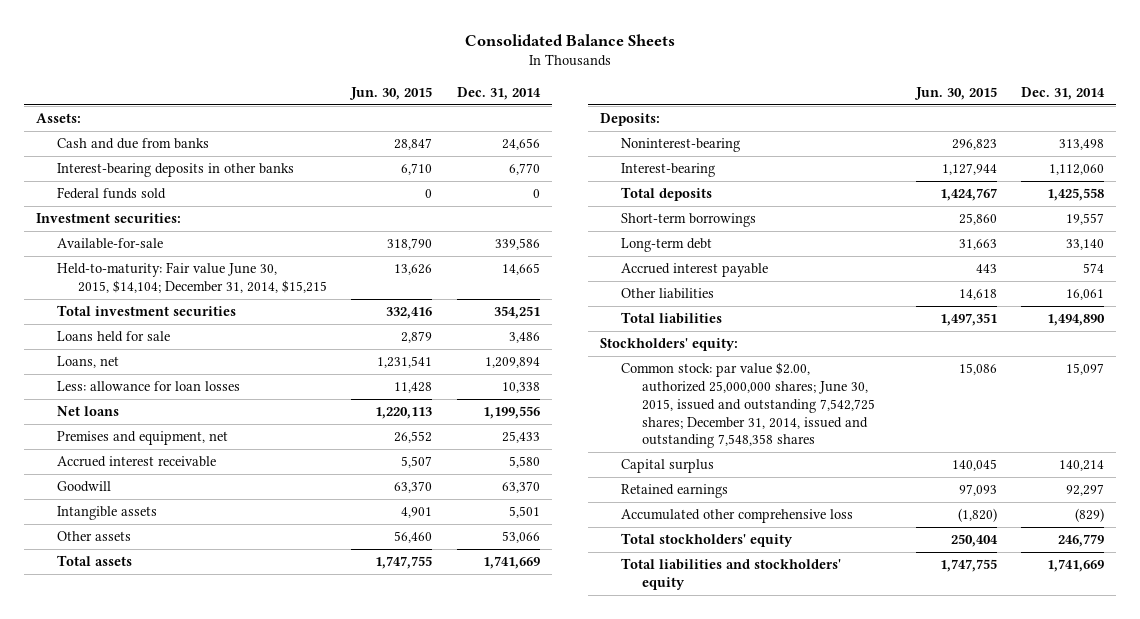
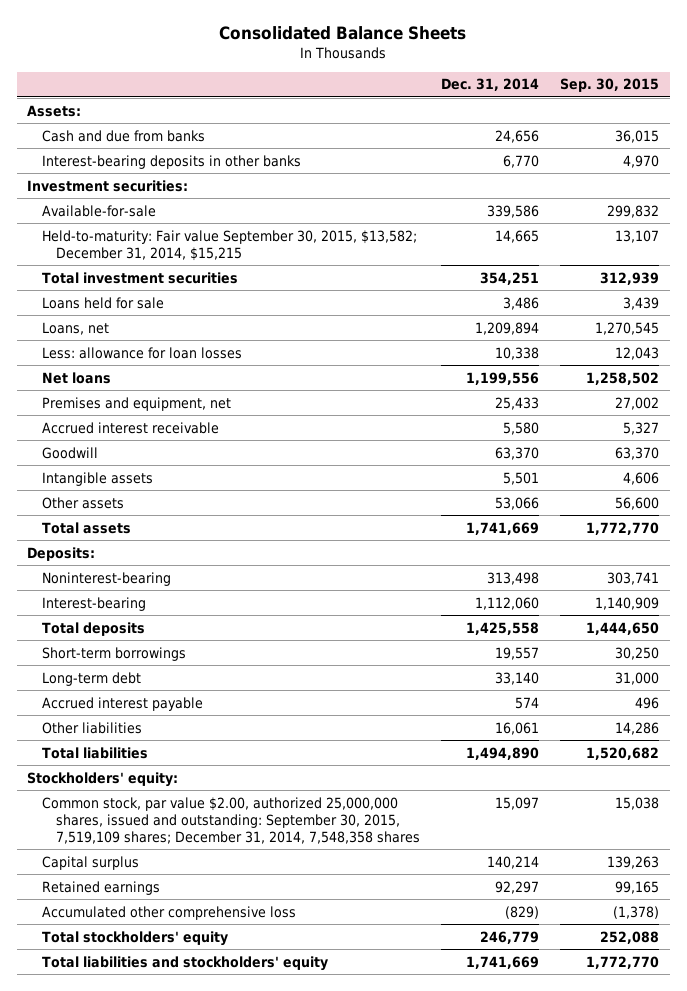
[349,86,433,100] Jun. 30, 2015 -> none
none -> [560,78,660,93] Sep. 30, 2015
[56,187,166,200] Federal funds sold -> none
[56,262,327,293] Held-to-maturity: Fair value June 30, 2015, $14,104; December 31, 2014, $15,215 -> [41,229,417,261] Held-to-maturity: Fair value September 30, 2015, $13,582; December 31, 2014, $15,215
[621,362,875,449] Common stock: par value $2.00, authorized 25,000,000 shares; June 30, 2015, issued and outstanding 7,542,725 shares; December 31, 2014, issued and outstanding 7,548,358 shares -> [41,796,420,845] Common stock, par value $2.00, authorized 25,000,000 shares, issued and outstanding: September 30, 2015, 7,519,109 shares; December 31, 2014, 7,548,358 shares

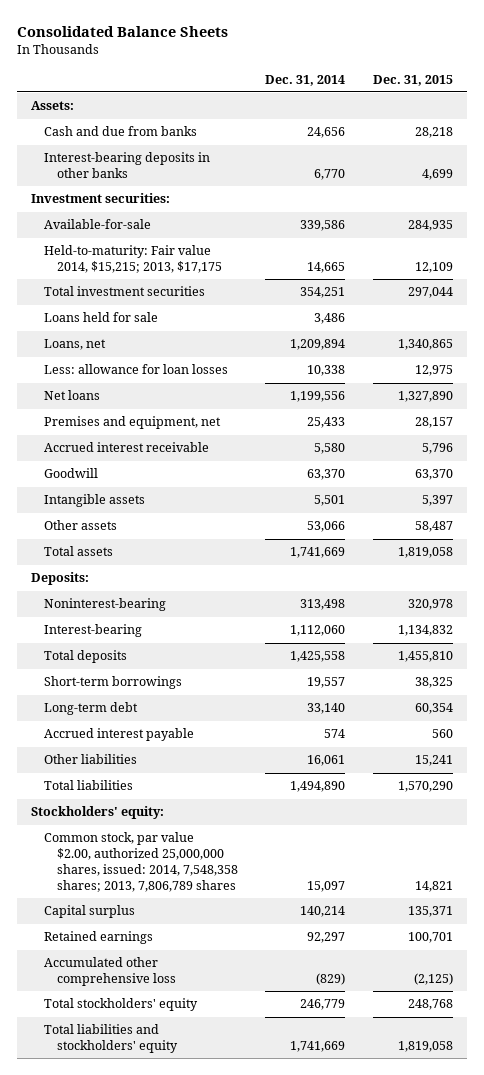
[560,78,660,93] Sep. 30, 2015 -> none
none -> [372,74,453,86] Dec. 31, 2015
[41,229,417,261] Held-to-maturity: Fair value September 30, 2015, $13,582; December 31, 2014, $15,215 -> [43,245,222,274] Held-to-maturity: Fair value 2014, $15,215; 2013, $17,175
[41,796,420,845] Common stock, par value $2.00, authorized 25,000,000 shares, issued and outstanding: September 30, 2015, 7,519,109 shares; December 31, 2014, 7,548,358 shares -> [43,832,238,892] Common stock, par value $2.00, authorized 25,000,000 shares, issued: 2014, 7,548,358 shares; 2013, 7,806,789 shares

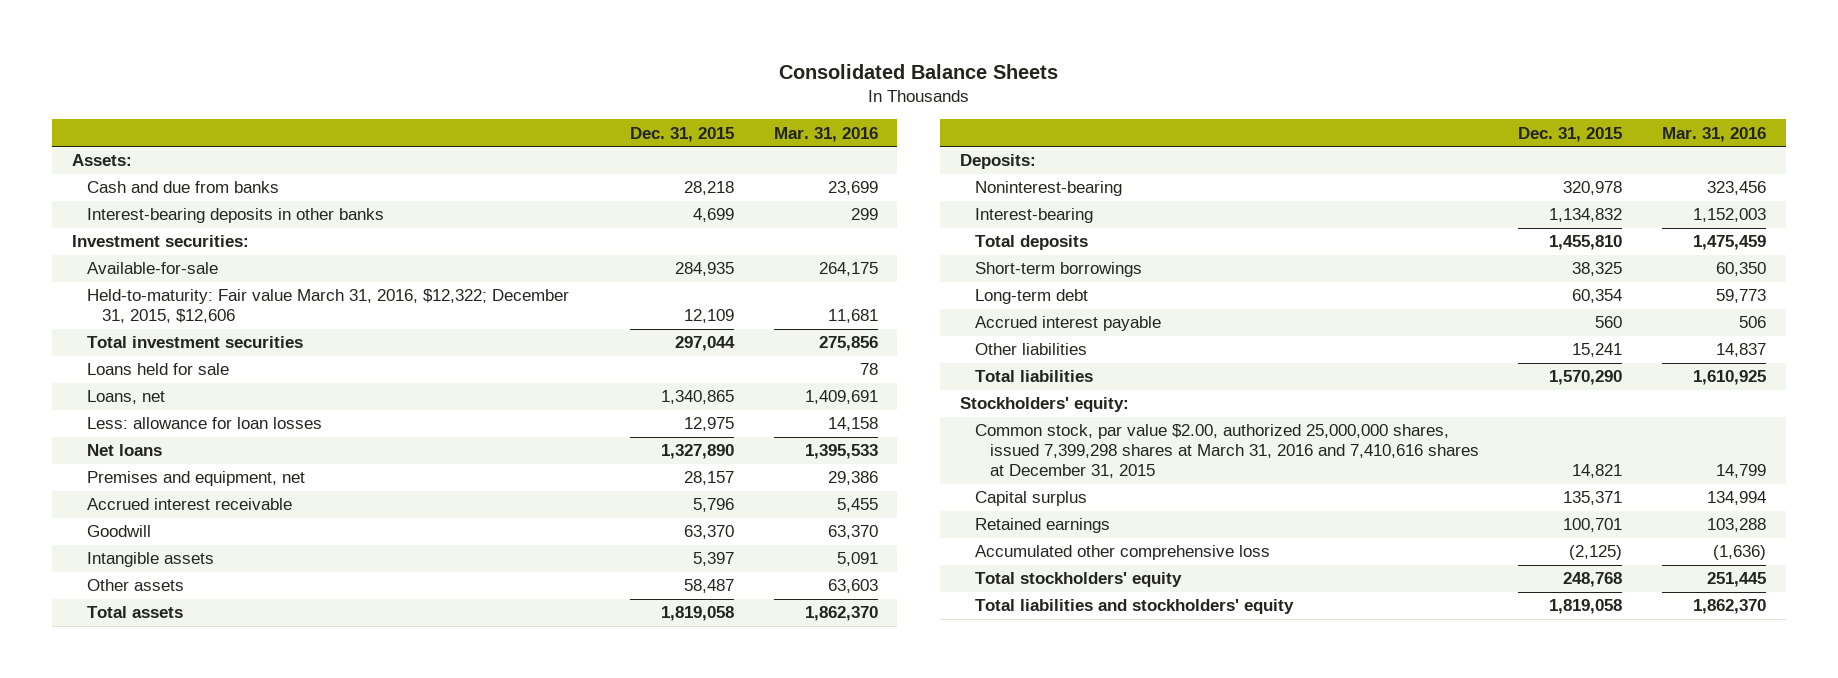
[265,74,346,86] Dec. 31, 2014 -> none
none -> [773,126,878,142] Mar. 31, 2016
[43,245,222,274] Held-to-maturity: Fair value 2014, $15,215; 2013, $17,175 -> [86,289,569,324] Held-to-maturity: Fair value March 31, 2016, $12,322; December 31, 2015, $12,606
[43,832,238,892] Common stock, par value $2.00, authorized 25,000,000 shares, issued: 2014, 7,548,358 shares; 2013, 7,806,789 shares -> [975,424,1479,479] Common stock, par value $2.00, authorized 25,000,000 shares, issued 7,399,298 shares at March 31, 2016 and 7,410,616 shares at December 31, 2015

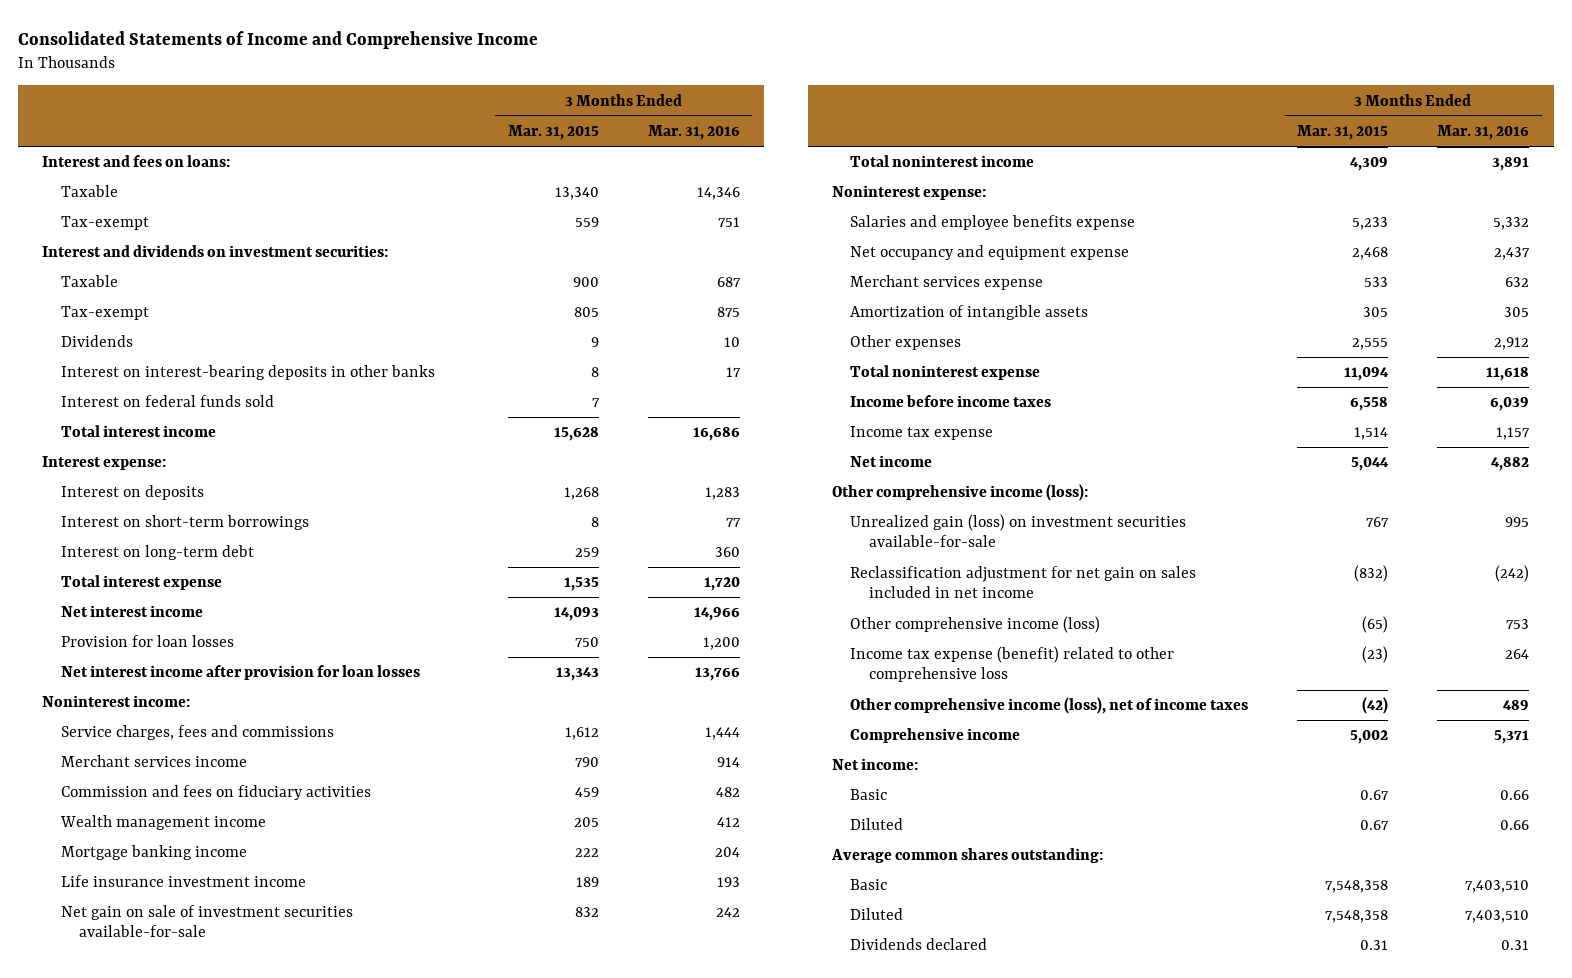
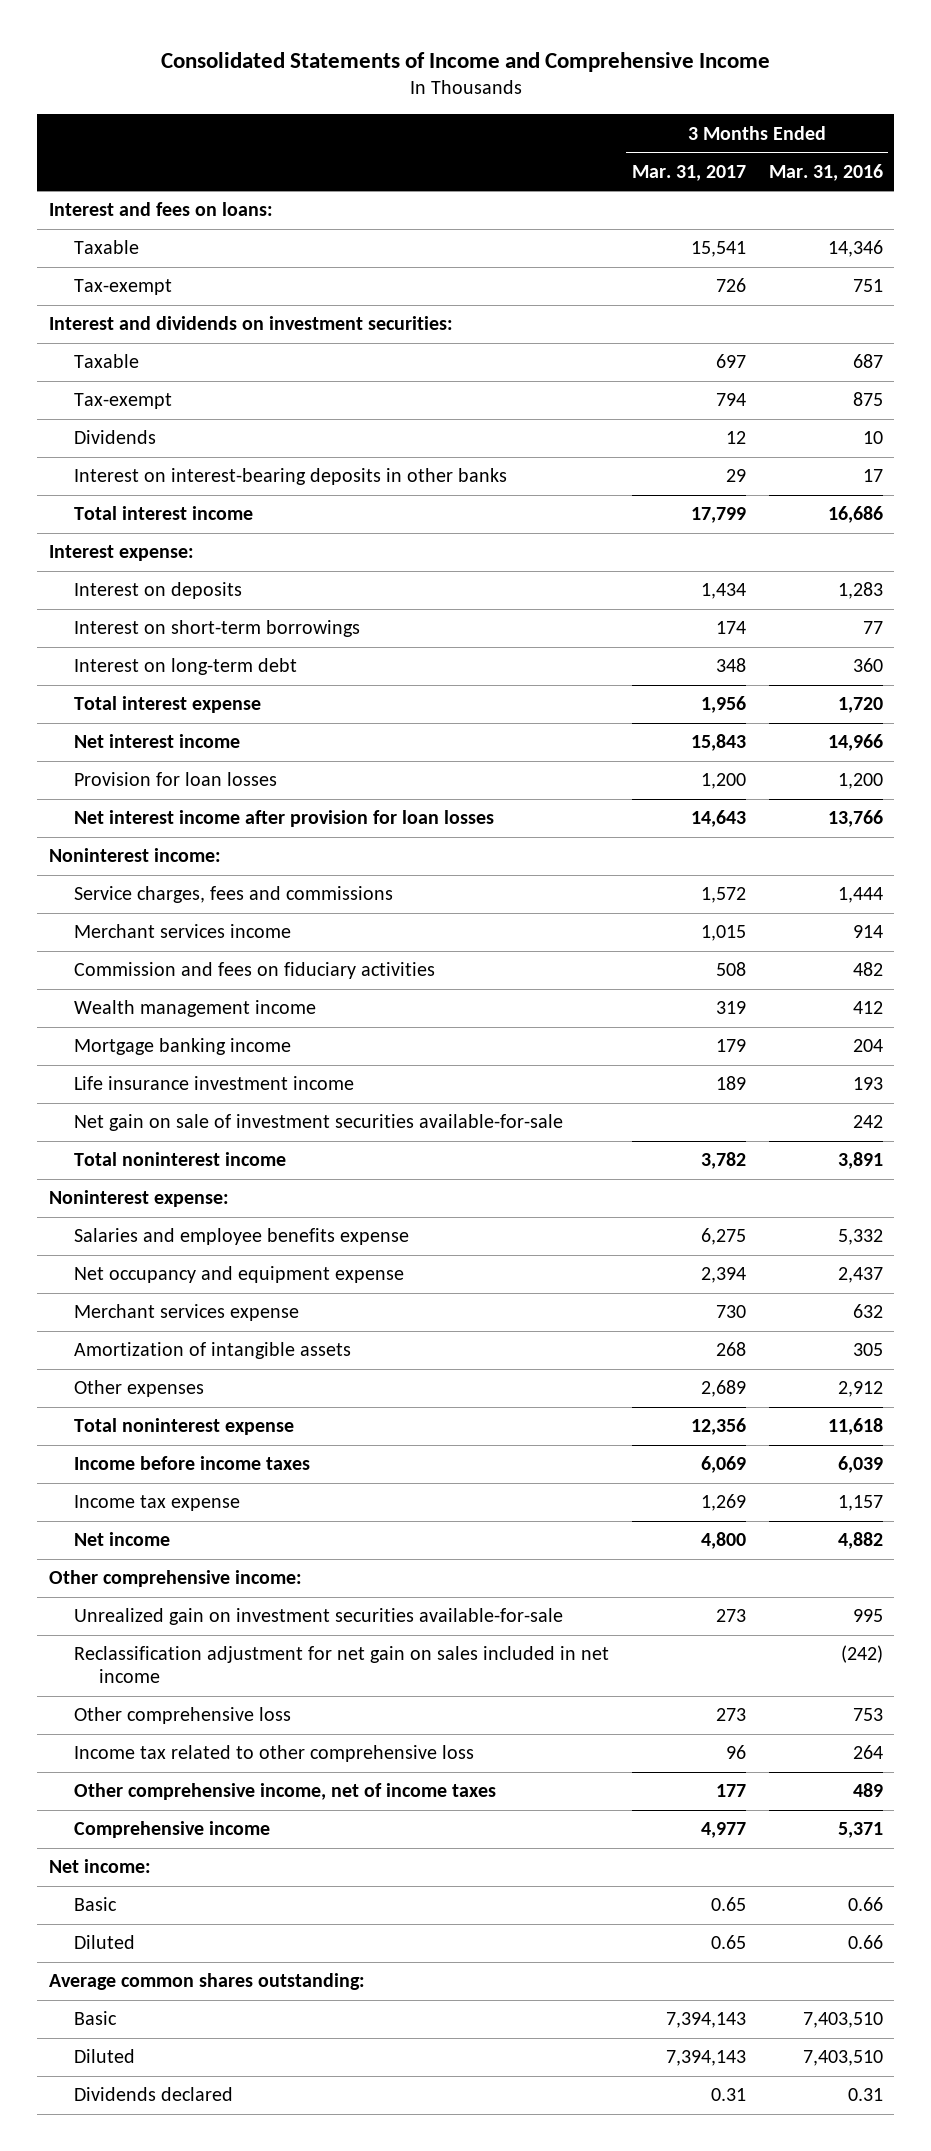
[507,125,599,141] Mar. 31, 2015 -> none
none -> [631,164,746,181] Mar. 31, 2017
[60,395,274,408] Interest on federal funds sold -> none
[832,484,1089,502] Other comprehensive income (loss): -> [48,1570,302,1588] Other comprehensive income:
[850,514,1187,548] Unrealized gain (loss) on investment securities available-for-sale -> [73,1608,563,1626] Unrealized gain on investment securities available-for-sale
[850,616,1101,634] Other comprehensive income (loss) -> [73,1707,291,1725] Other comprehensive loss
[850,646,1175,683] Income tax expense (benefit) related to other comprehensive loss -> [73,1745,474,1763] Income tax related to other comprehensive loss
[850,697,1249,715] Other comprehensive income (loss), net of income taxes -> [73,1783,496,1801] Other comprehensive income, net of income taxes

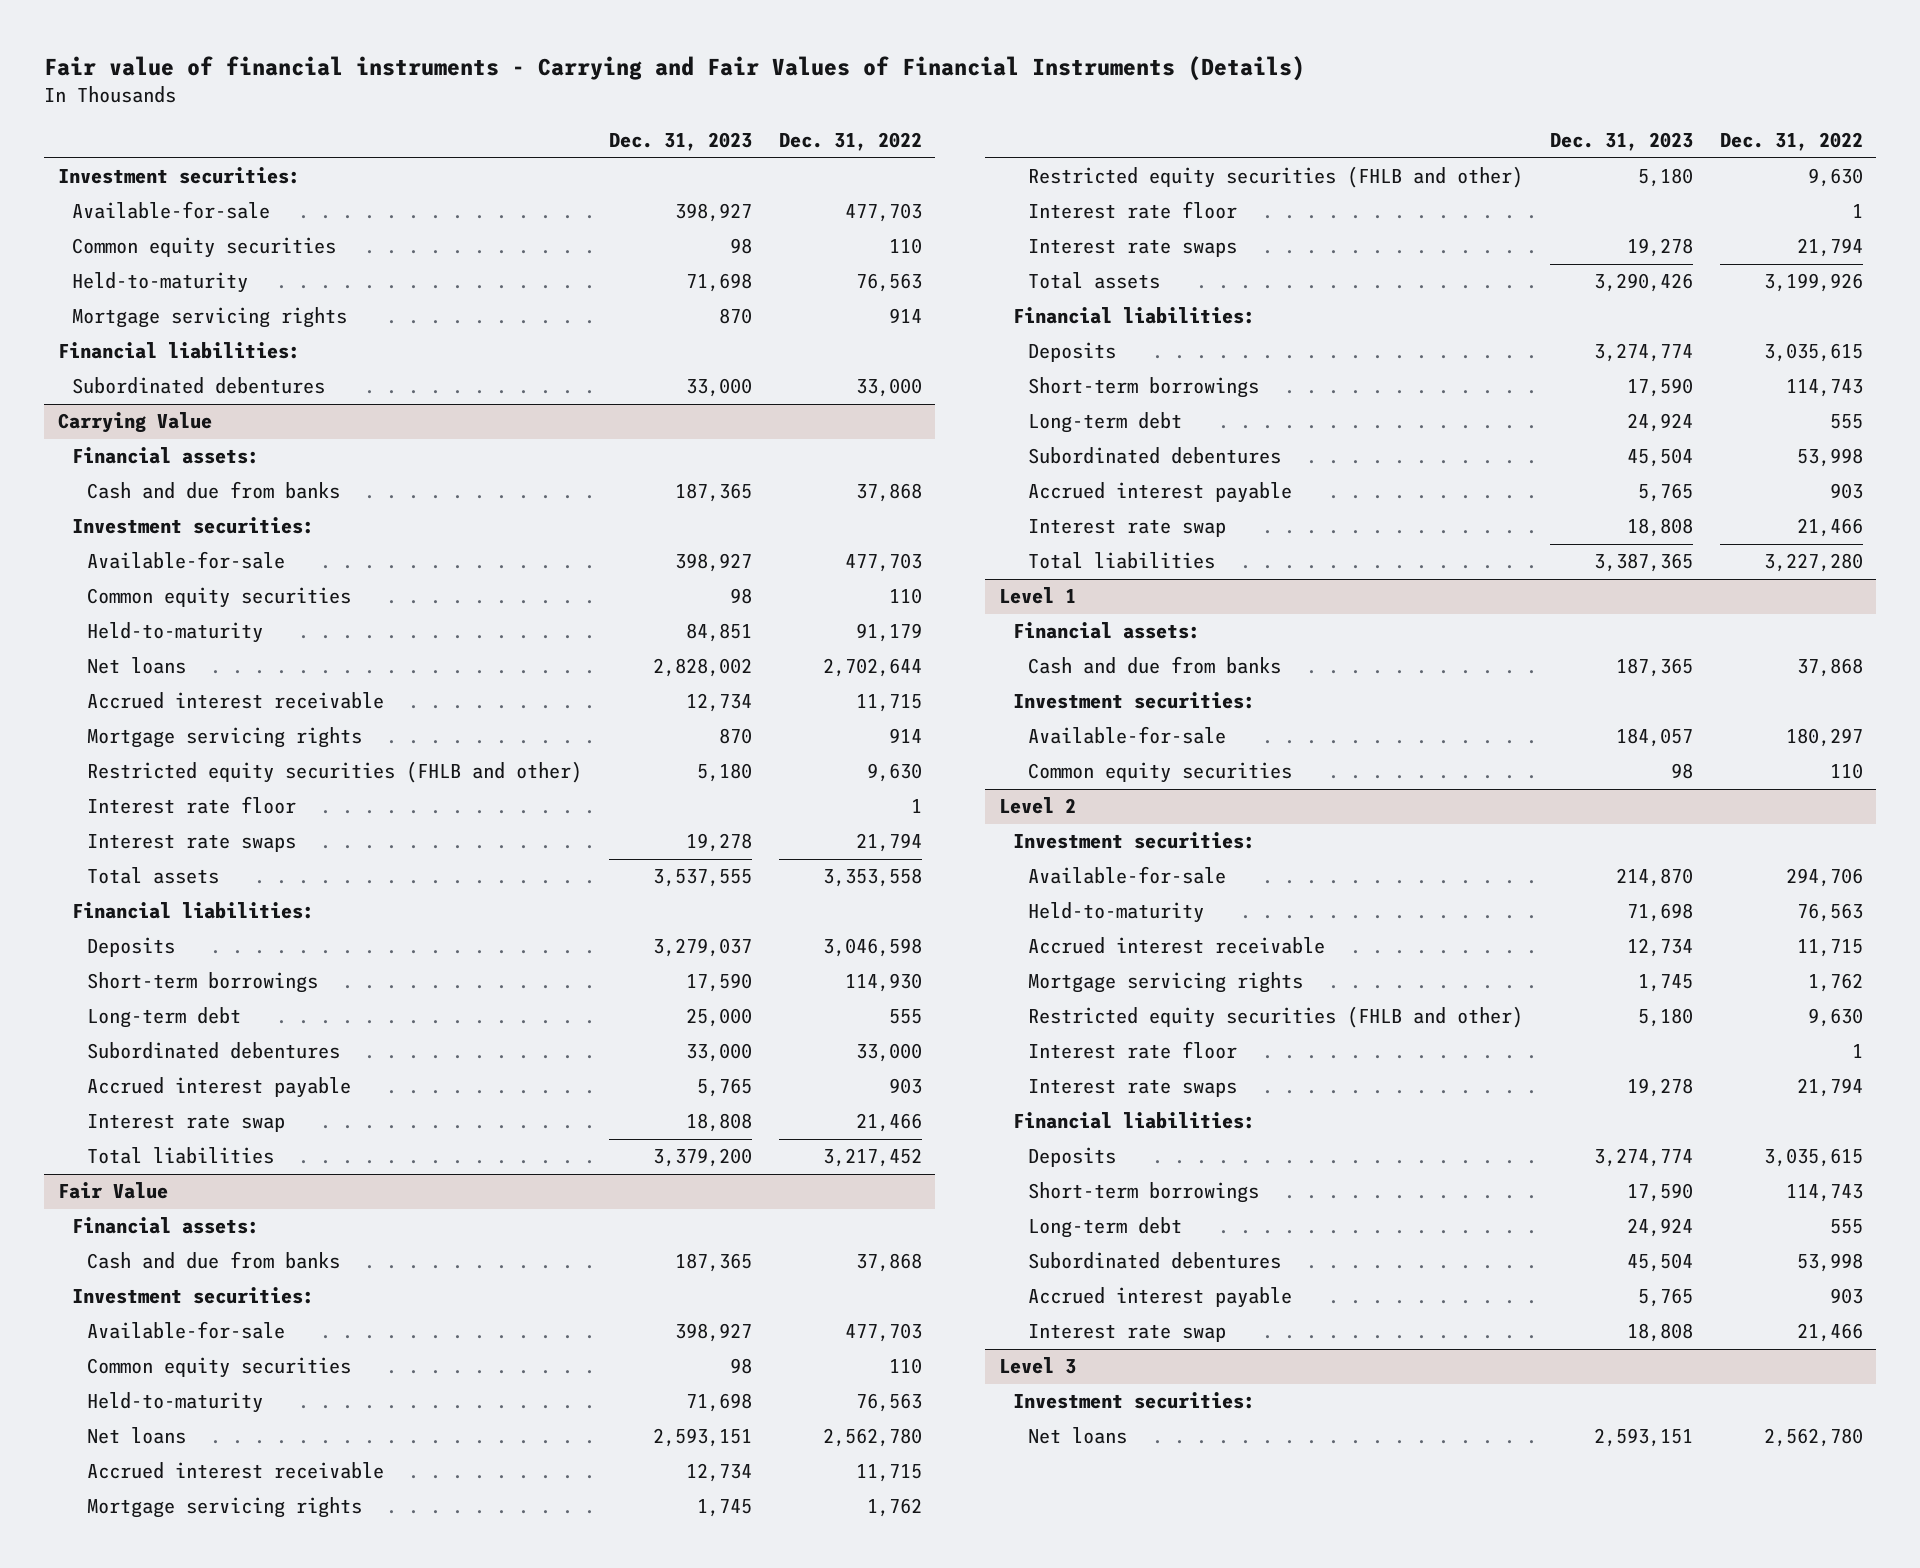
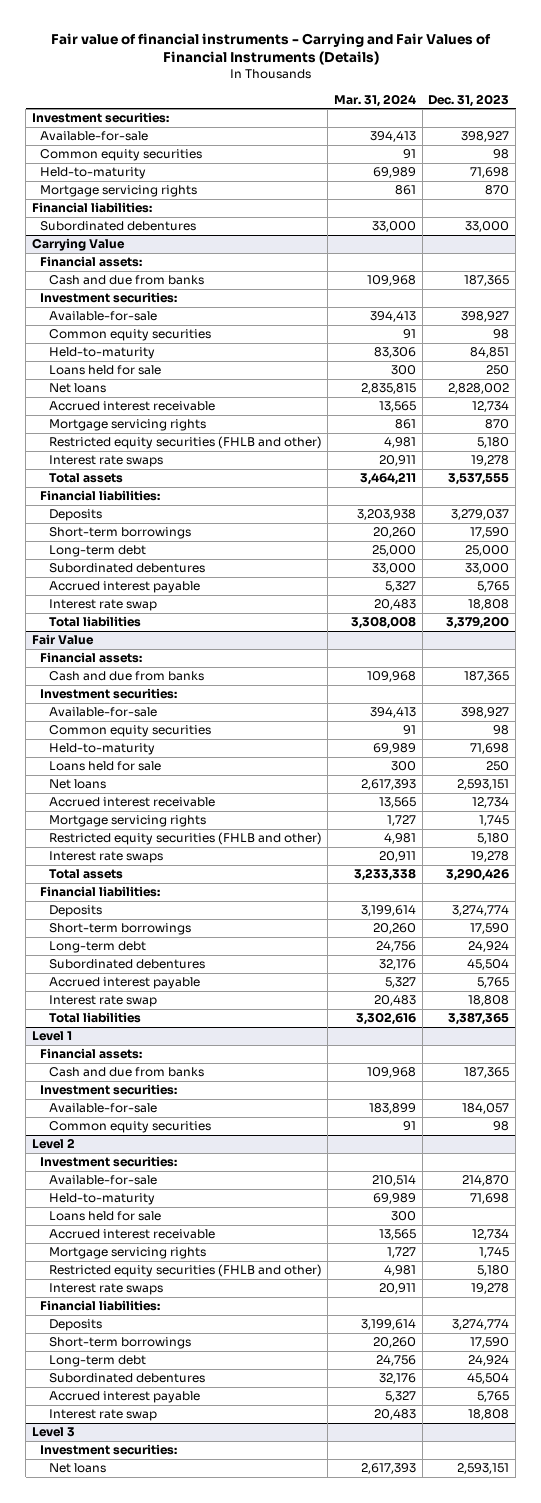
[778,132,922,152] Dec. 31, 2022 -> none
none -> [333,93,416,107] Mar. 31, 2024
none -> [48,365,161,376] Loans held for sale
[87,796,297,815] Interest rate floor -> none
none -> [48,761,161,772] Loans held for sale
[1028,201,1238,220] Interest rate floor -> none
none -> [48,1211,161,1222] Loans held for sale
[1028,1041,1238,1060] Interest rate floor -> none

